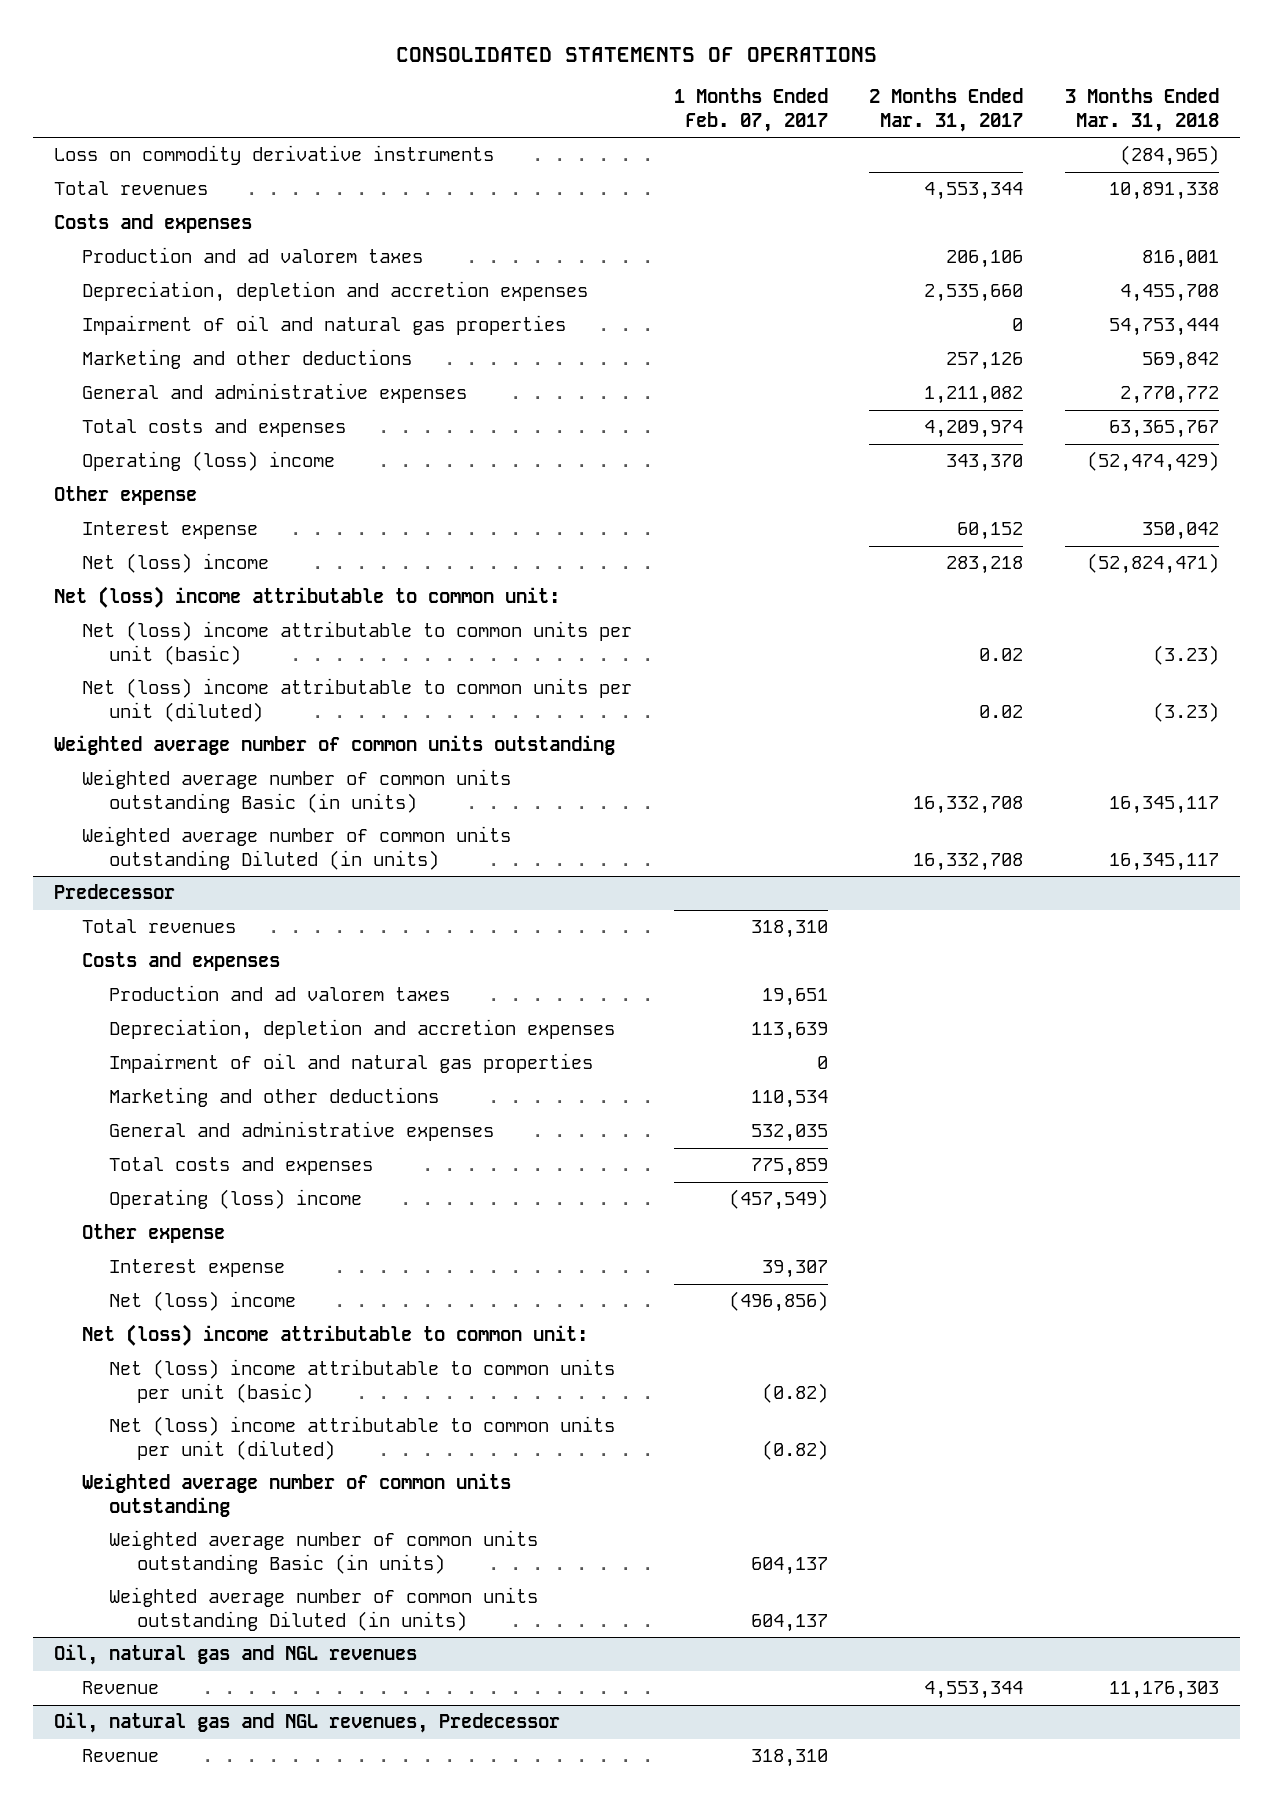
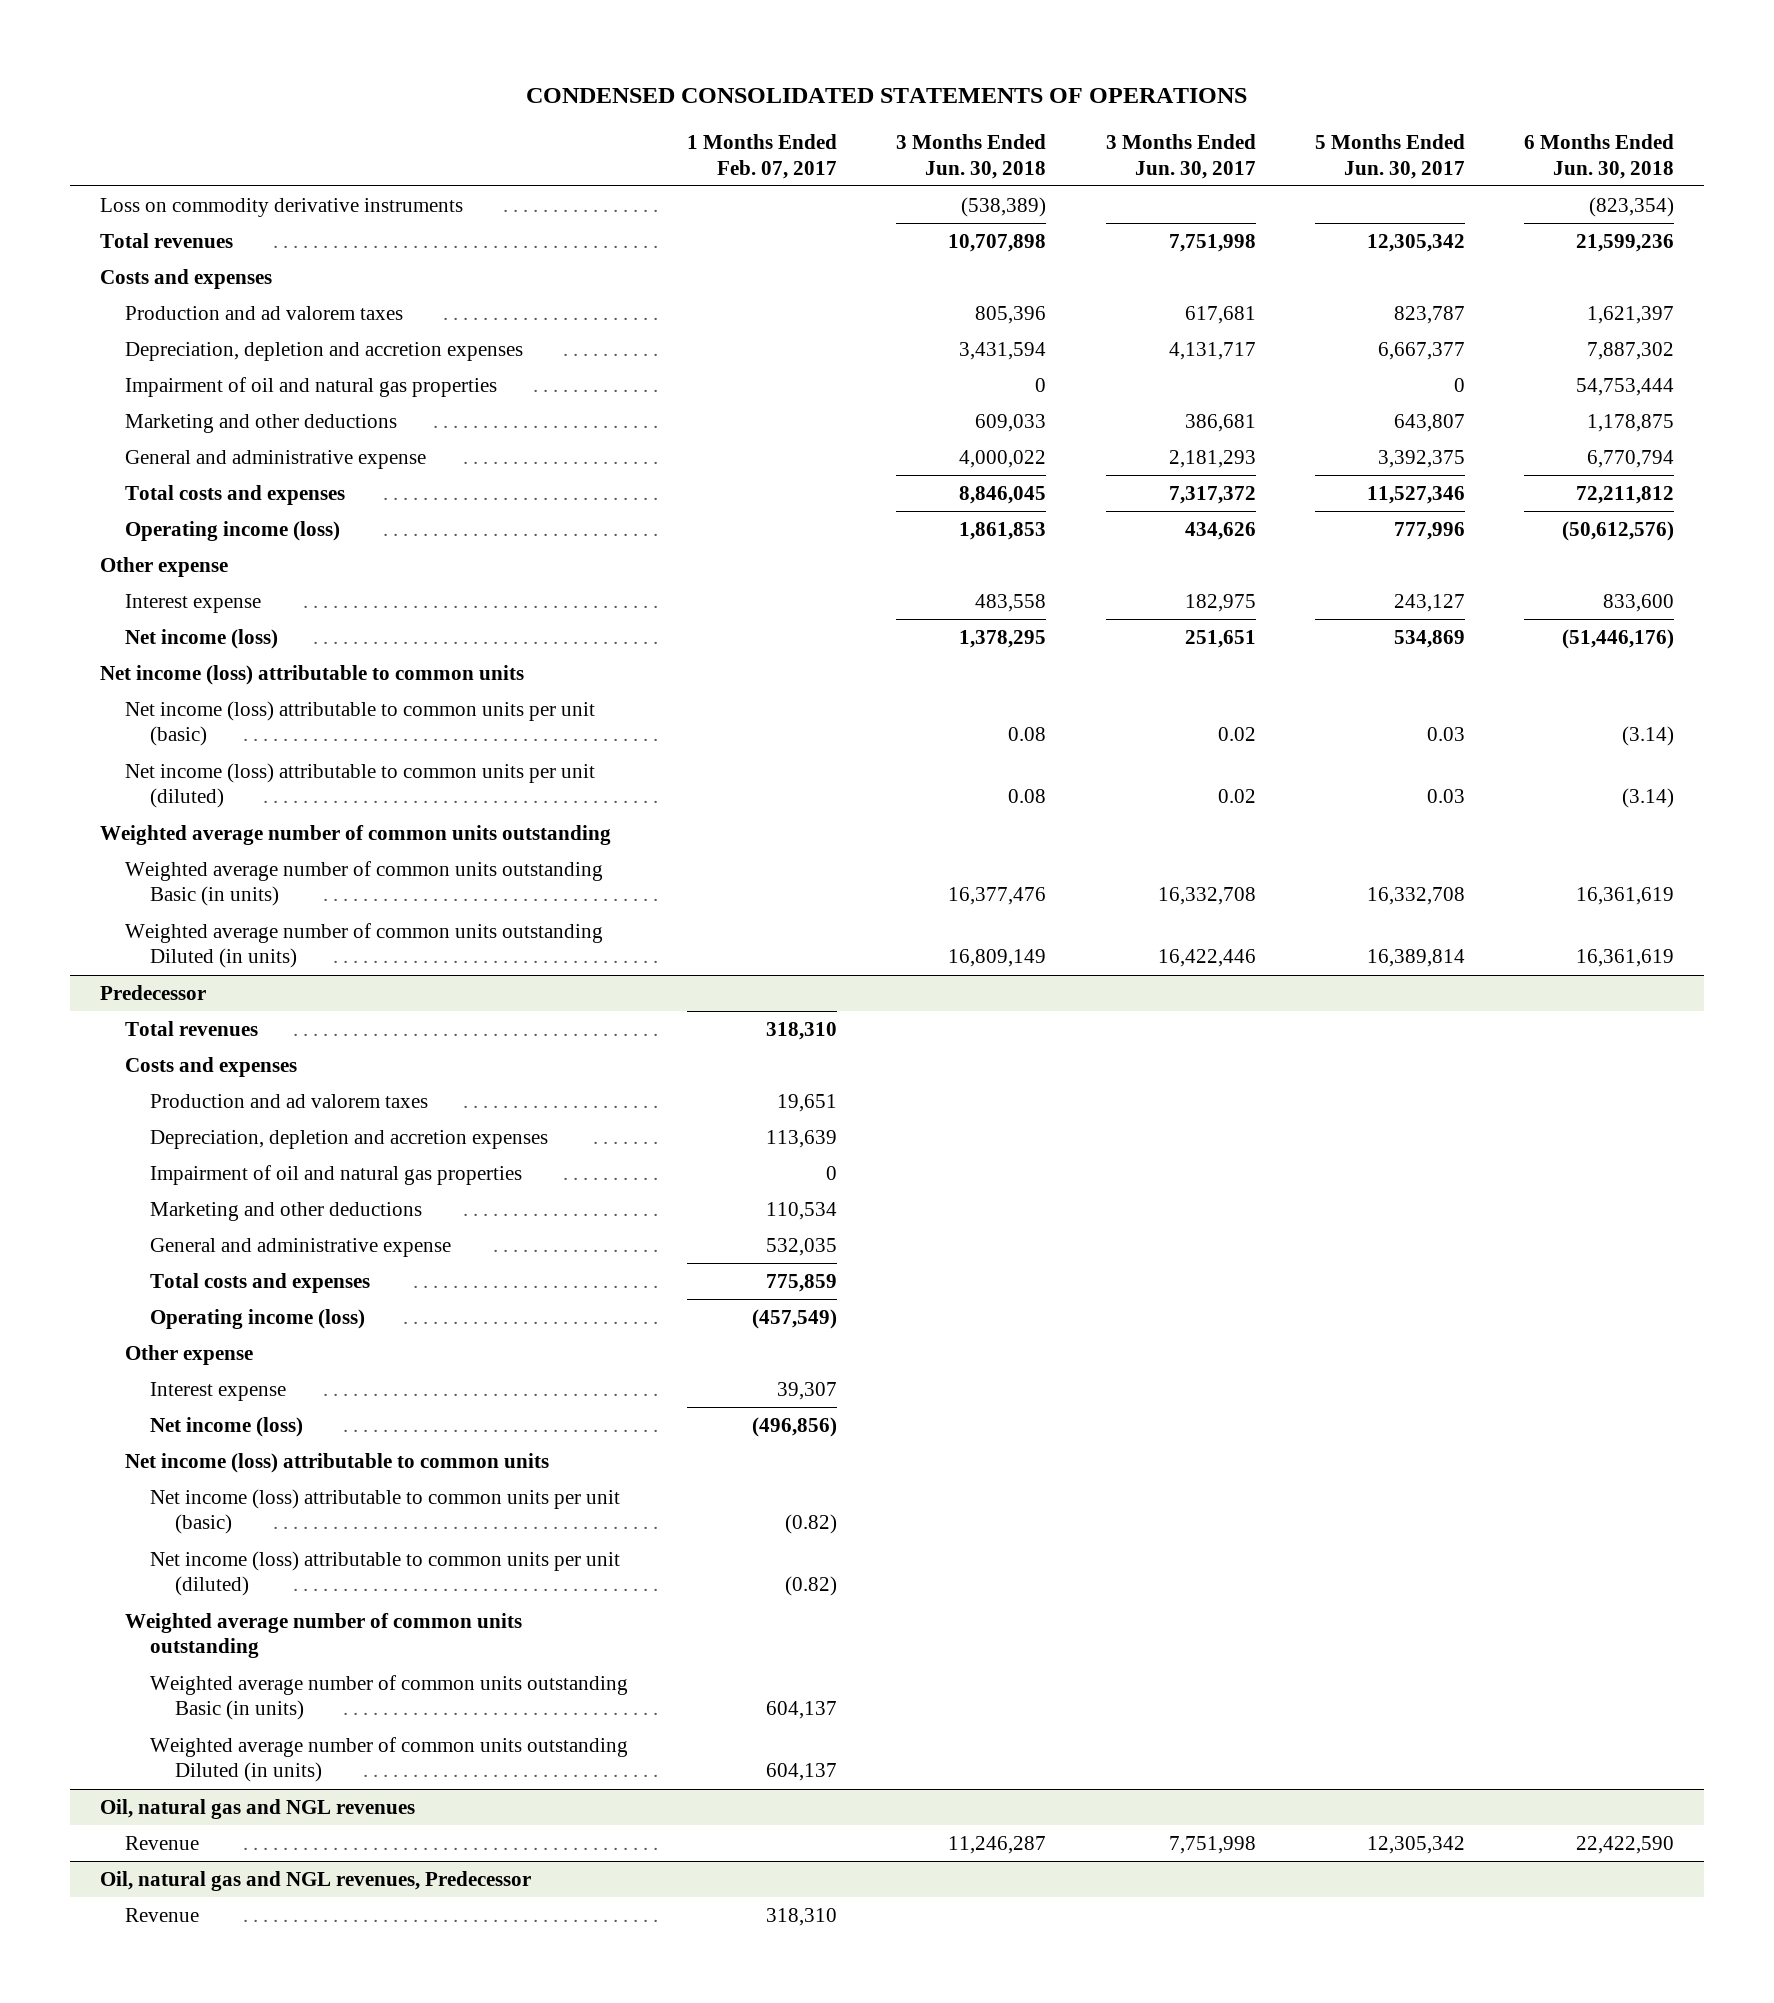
[395,46,877,62] CONSOLIDATED STATEMENTS OF OPERATIONS -> [526,88,1248,104] CONDENSED CONSOLIDATED STATEMENTS OF OPERATIONS
[869,88,1024,133] 2 Months Ended Mar. 31, 2017 -> none
[1065,88,1220,133] 3 Months Ended Mar. 31, 2018 -> none
none -> [896,133,1047,179] 3 Months Ended Jun. 30, 2018
none -> [1105,133,1256,179] 3 Months Ended Jun. 30, 2017
none -> [1314,133,1465,179] 5 Months Ended Jun. 30, 2017
none -> [1524,133,1675,179] 6 Months Ended Jun. 30, 2018
[81,383,467,404] General and administrative expenses -> [125,449,427,469] General and administrative expense
[81,451,335,472] Operating (loss) income -> [125,520,341,541] Operating income (loss)
[81,553,269,574] Net (loss) income -> [125,628,279,649] Net income (loss)
[54,586,561,609] Net (loss) income attributable to common unit: -> [100,664,525,685] Net income (loss) attributable to common units
[81,621,632,665] Net (loss) income attributable to common units per unit (basic) -> [125,700,596,747] Net income (loss) attributable to common units per unit (basic)
[81,678,632,722] Net (loss) income attributable to common units per unit (diluted) -> [125,762,596,809] Net income (loss) attributable to common units per unit (diluted)
[109,1121,495,1142] General and administrative expenses -> [150,1237,452,1257] General and administrative expense
[109,1189,363,1210] Operating (loss) income -> [150,1308,366,1329] Operating income (loss)
[109,1291,297,1312] Net (loss) income -> [150,1416,304,1437] Net income (loss)
[81,1324,588,1347] Net (loss) income attributable to common unit: -> [125,1452,550,1473] Net income (loss) attributable to common units
[109,1359,616,1403] Net (loss) income attributable to common units per unit (basic) -> [150,1488,621,1535] Net income (loss) attributable to common units per unit (basic)
[109,1416,616,1460] Net (loss) income attributable to common units per unit (diluted) -> [150,1550,621,1597] Net income (loss) attributable to common units per unit (diluted)

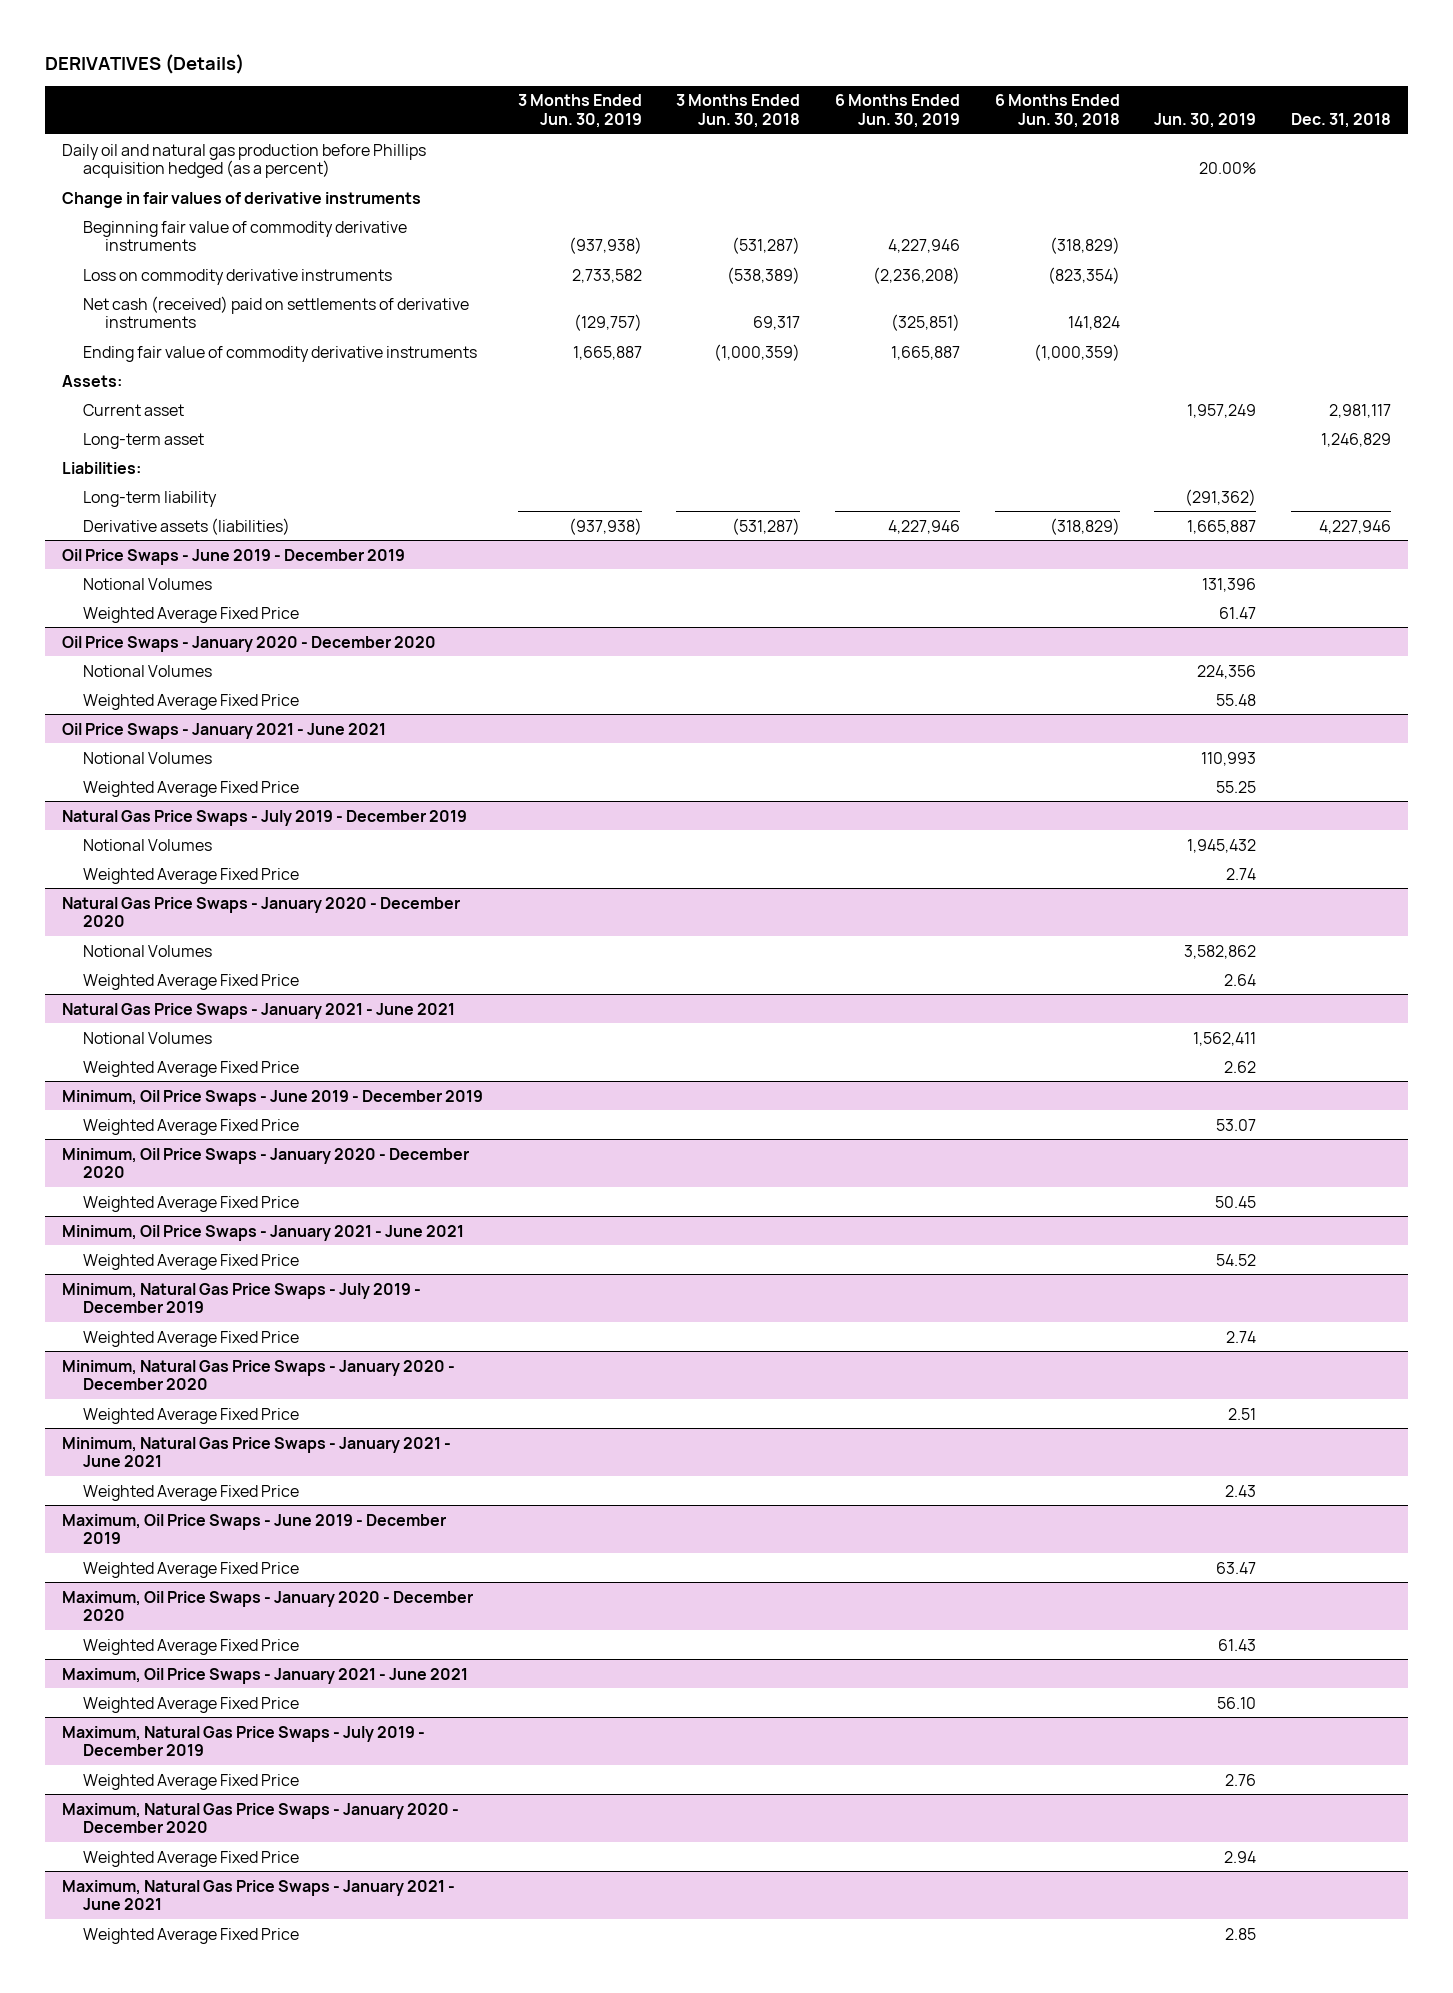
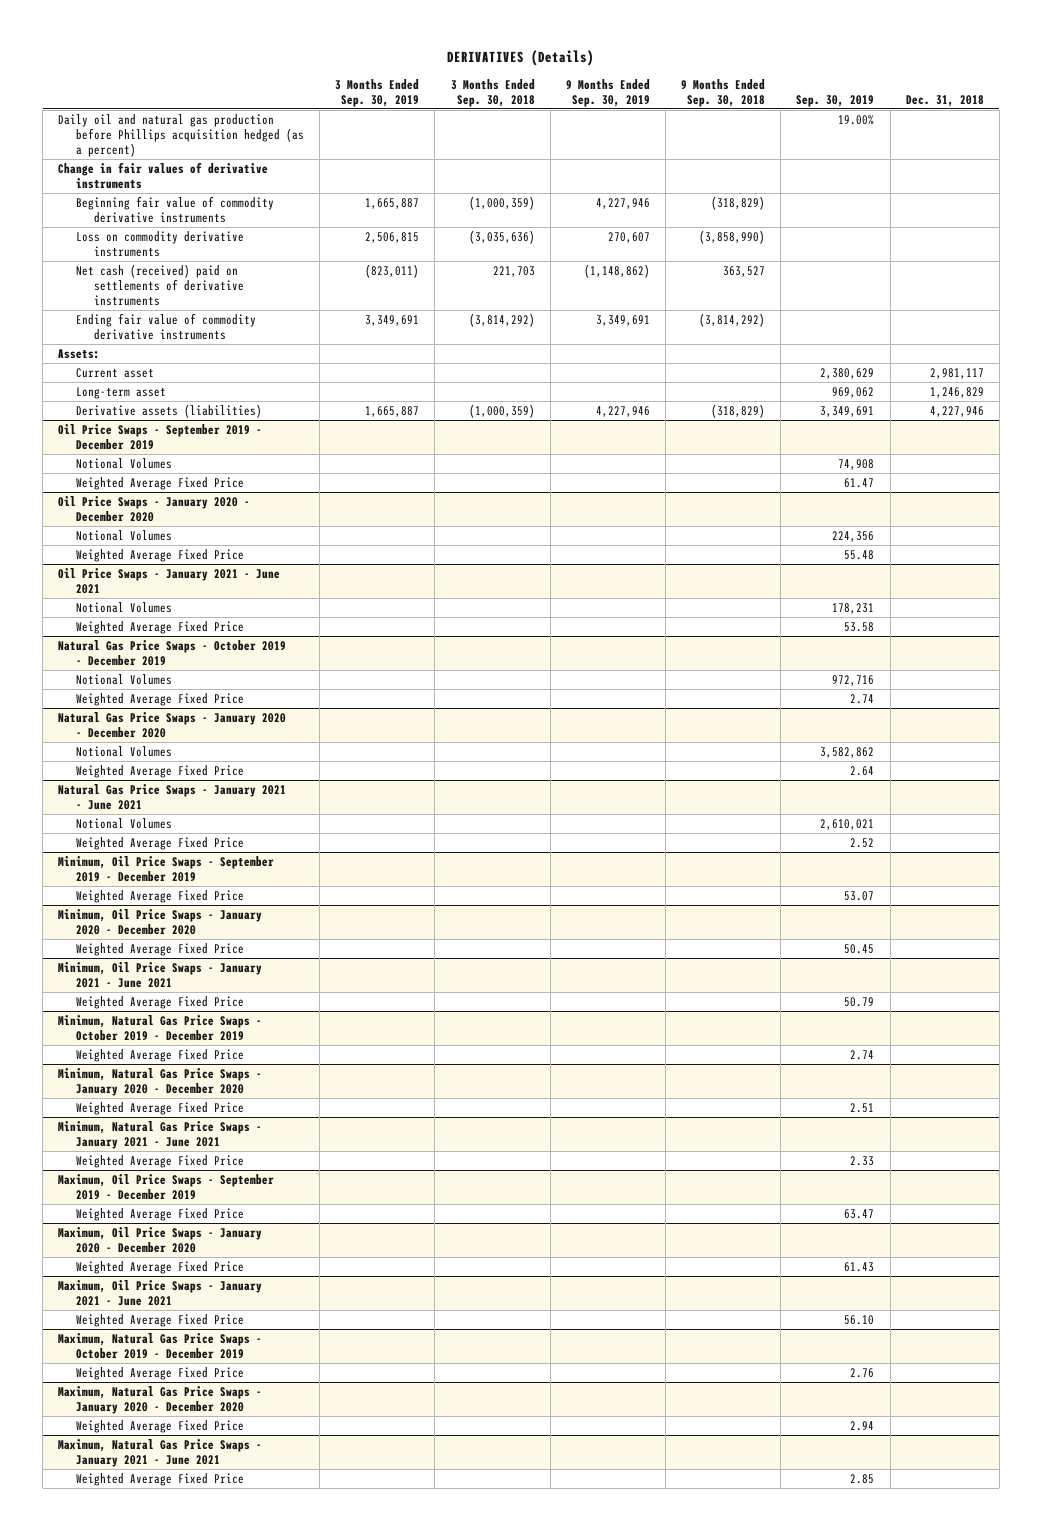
[517,94,642,128] 3 Months Ended Jun. 30, 2019 -> none
[676,94,801,128] 3 Months Ended Jun. 30, 2018 -> none
[834,94,960,128] 6 Months Ended Jun. 30, 2019 -> none
[994,94,1120,128] 6 Months Ended Jun. 30, 2018 -> none
[1154,112,1257,128] Jun. 30, 2019 -> none
none -> [335,78,420,107] 3 Months Ended Sep. 30, 2019
none -> [450,78,535,107] 3 Months Ended Sep. 30, 2018
none -> [565,78,650,107] 9 Months Ended Sep. 30, 2019
none -> [681,78,766,107] 9 Months Ended Sep. 30, 2018
none -> [796,94,875,107] Sep. 30, 2019
[62,461,142,474] Liabilities: -> none
[83,490,218,507] Long-term liability -> none
[62,548,406,565] Oil Price Swaps - June 2019 - December 2019 -> [58,423,263,450] Oil Price Swaps - September 2019 - December 2019
[62,809,468,826] Natural Gas Price Swaps - July 2019 - December 2019 -> [58,639,287,666] Natural Gas Price Swaps - October 2019 - December 2019
[62,1089,484,1106] Minimum, Oil Price Swaps - June 2019 - December 2019 -> [58,855,275,882] Minimum, Oil Price Swaps - September 2019 - December 2019
[62,1282,422,1314] Minimum, Natural Gas Price Swaps - July 2019 - December 2019 -> [58,1014,263,1041] Minimum, Natural Gas Price Swaps - October 2019 - December 2019
[62,1513,447,1545] Maximum, Oil Price Swaps - June 2019 - December 2019 -> [58,1173,275,1200] Maximum, Oil Price Swaps - September 2019 - December 2019
[62,1725,426,1757] Maximum, Natural Gas Price Swaps - July 2019 - December 2019 -> [58,1332,263,1359] Maximum, Natural Gas Price Swaps - October 2019 - December 2019

